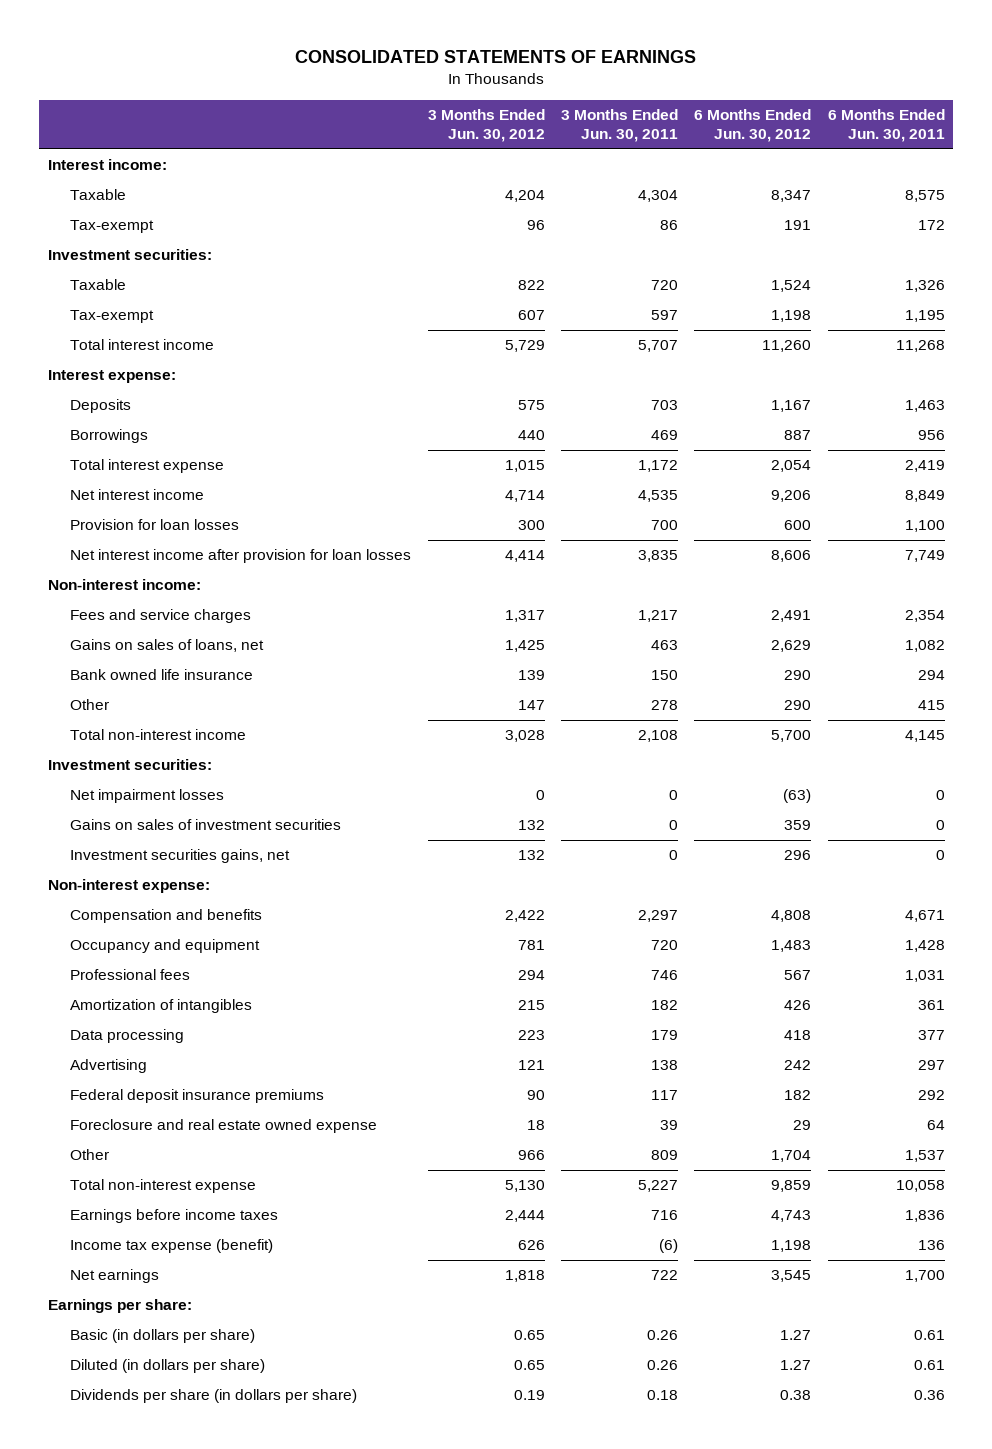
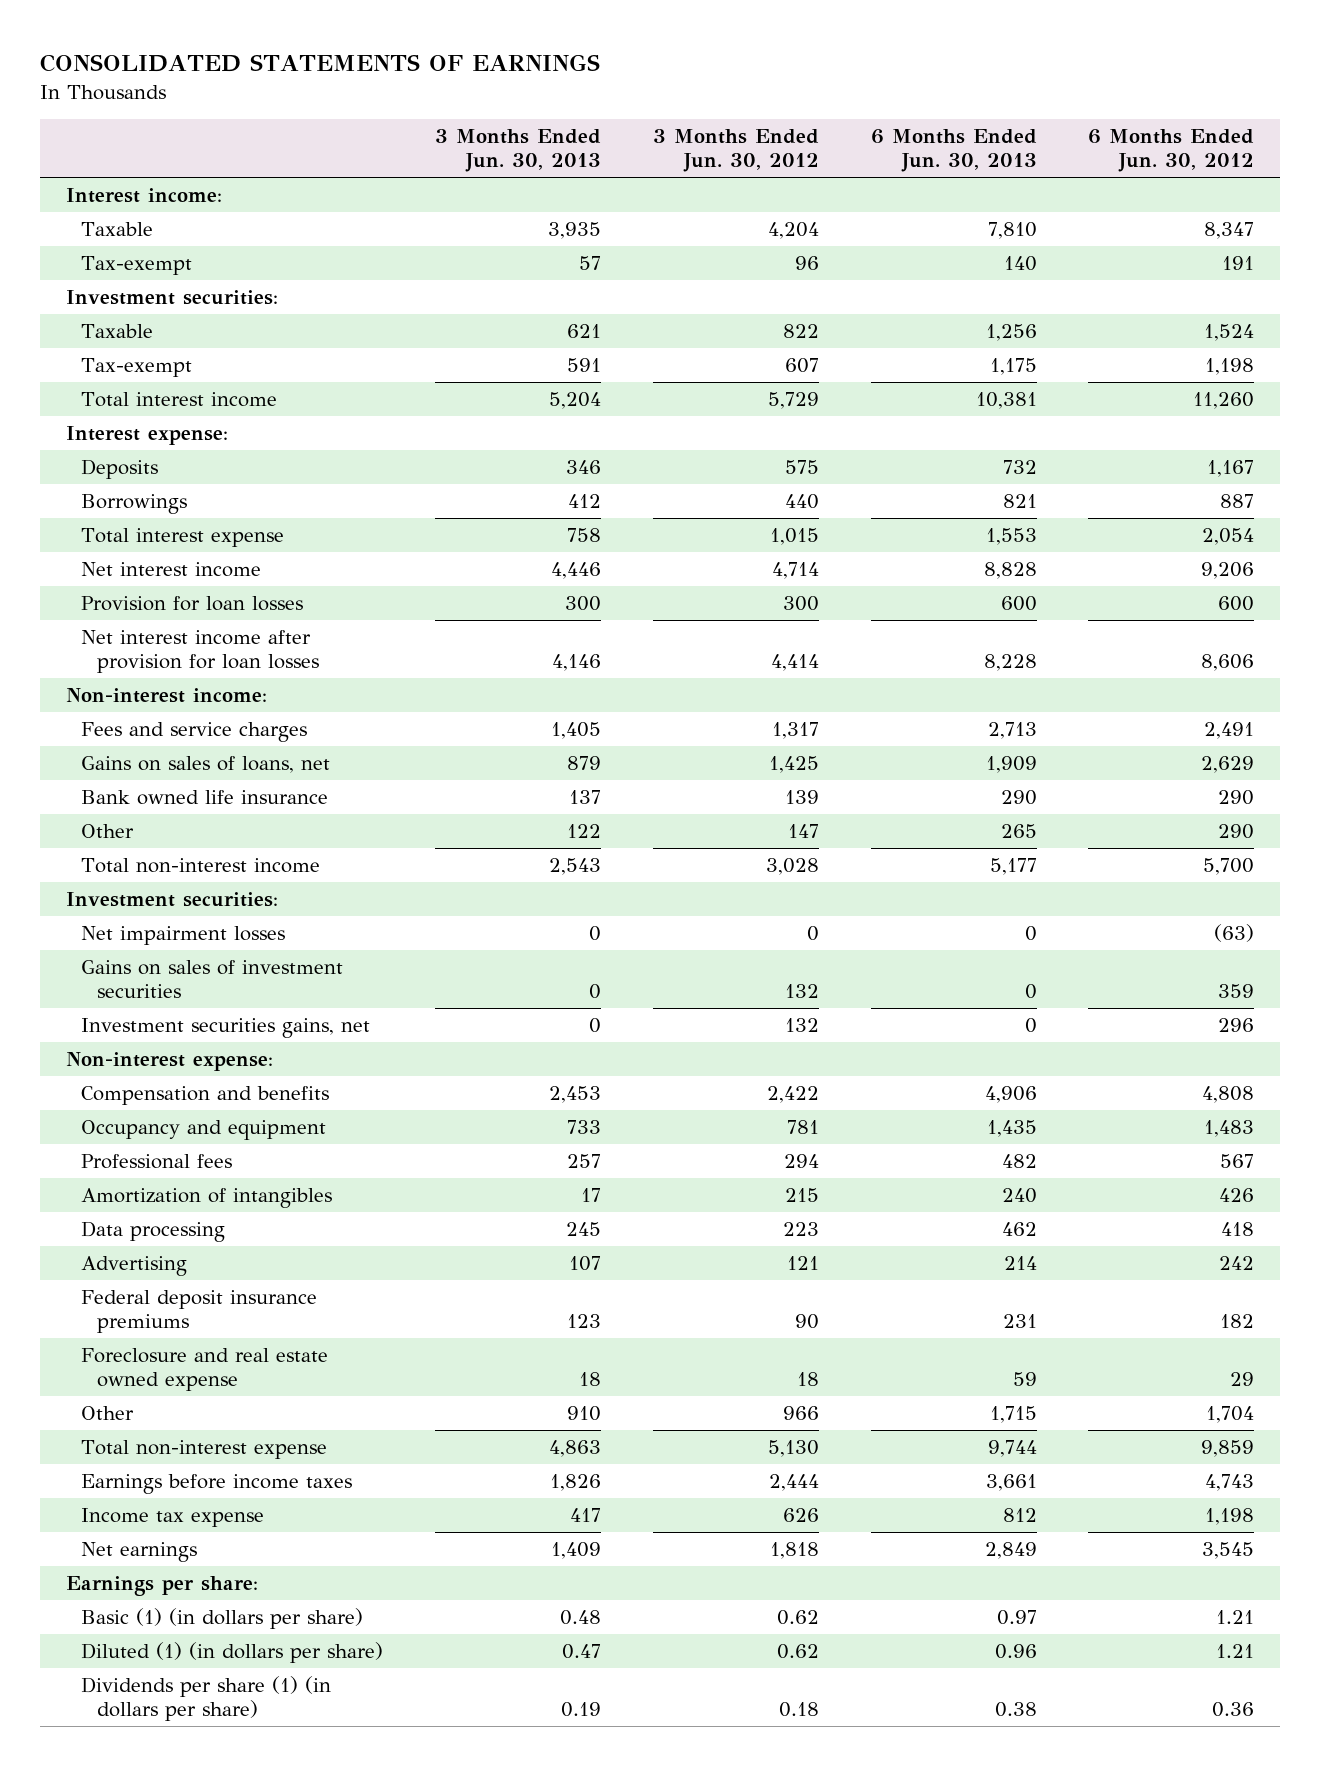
[560,109,678,142] 3 Months Ended Jun. 30, 2011 -> none
[827,109,945,142] 6 Months Ended Jun. 30, 2011 -> none
none -> [435,129,602,173] 3 Months Ended Jun. 30, 2013
none -> [870,129,1037,173] 6 Months Ended Jun. 30, 2013
[70,1239,274,1254] Income tax expense (benefit) -> [81,1507,265,1527] Income tax expense
[70,1329,256,1344] Basic (in dollars per share) -> [81,1607,364,1629] Basic (1) (in dollars per share)
[513,1330,545,1341] 0.65 -> [776,1609,819,1625] 0.62
[780,1330,812,1341] 1.27 -> [1216,1609,1255,1624] 1.21
[70,1359,266,1374] Diluted (in dollars per share) -> [81,1641,384,1663] Diluted (1) (in dollars per share)
[513,1360,545,1371] 0.65 -> [776,1643,819,1659] 0.62
[780,1360,812,1371] 1.27 -> [1216,1643,1255,1658] 1.21
[70,1389,358,1404] Dividends per share (in dollars per share) -> [81,1675,332,1721] Dividends per share (1) (in dollars per share)
[513,1390,545,1401] 0.19 -> [778,1701,819,1717] 0.18
[780,1390,812,1401] 0.38 -> [1212,1701,1255,1717] 0.36

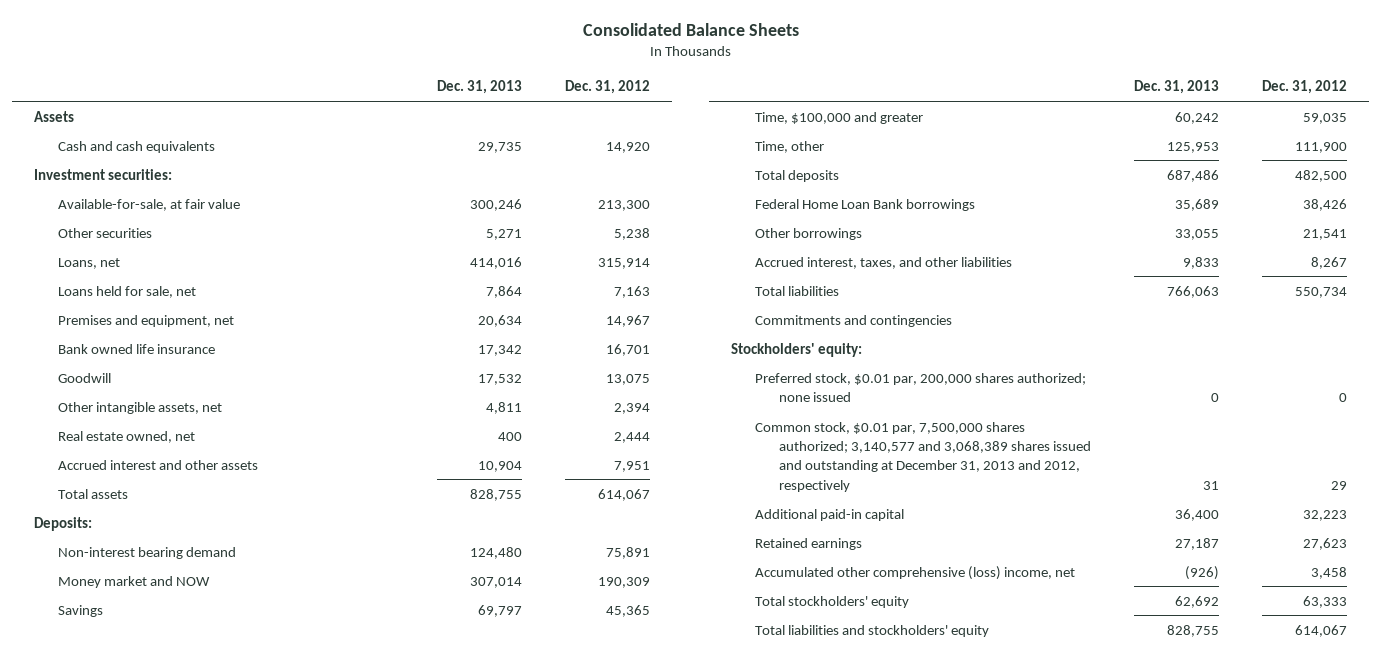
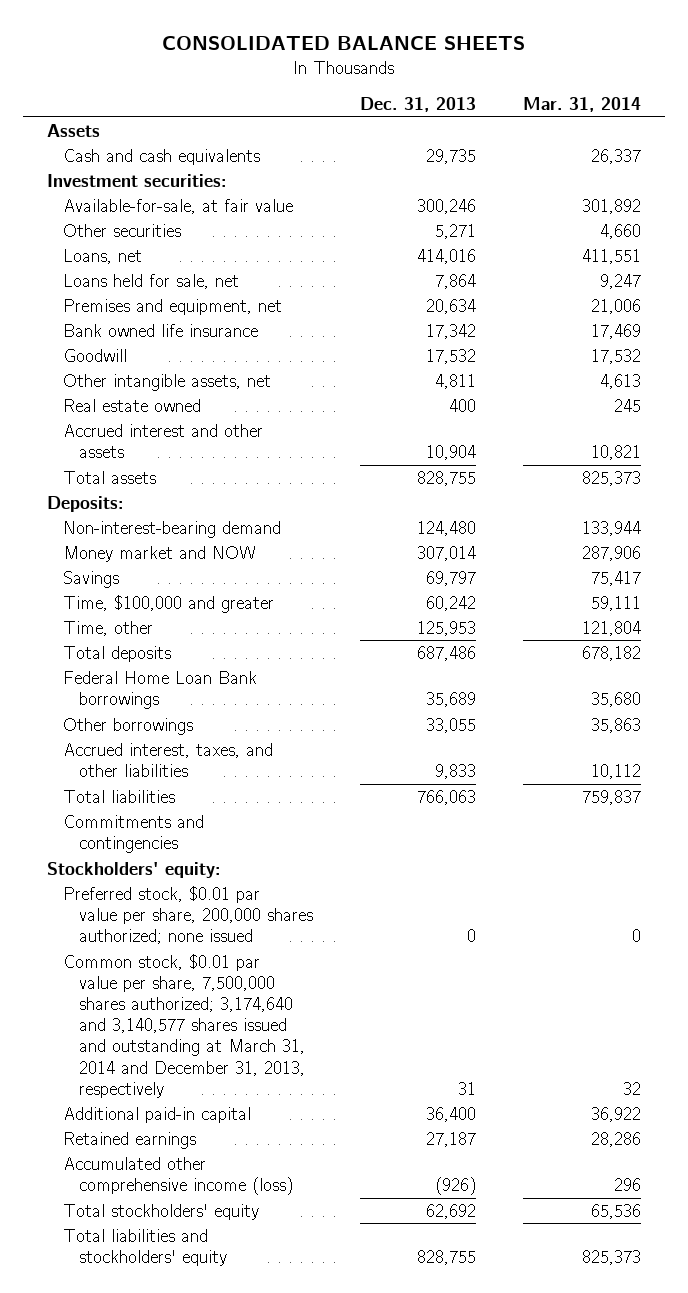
[582,22,799,36] Consolidated Balance Sheets -> [162,36,526,51] CONSOLIDATED BALANCE SHEETS
[564,80,650,95] Dec. 31, 2012 -> none
none -> [523,97,642,113] Mar. 31, 2014
[57,430,195,443] Real estate owned, net -> [62,398,201,412] Real estate owned
[57,546,236,559] Non-interest bearing demand -> [62,520,281,538] Non-interest-bearing demand
[754,372,1086,402] Preferred stock, $0.01 par, 200,000 shares authorized; none issued -> [62,885,314,945] Preferred stock, $0.01 par value per share, 200,000 shares authorized; none issued
[754,421,1091,492] Common stock, $0.01 par, 7,500,000 shares authorized; 3,140,577 and 3,068,389 shares issued and outstanding at December 31, 2013 and 2012, respectively -> [62,953,306,1098] Common stock, $0.01 par value per share, 7,500,000 shares authorized; 3,174,640 and 3,140,577 shares issued and outstanding at March 31, 2014 and December 31, 2013, respectively
[754,565,1075,580] Accumulated other comprehensive (loss) income, net -> [62,1156,294,1195] Accumulated other comprehensive income (loss)

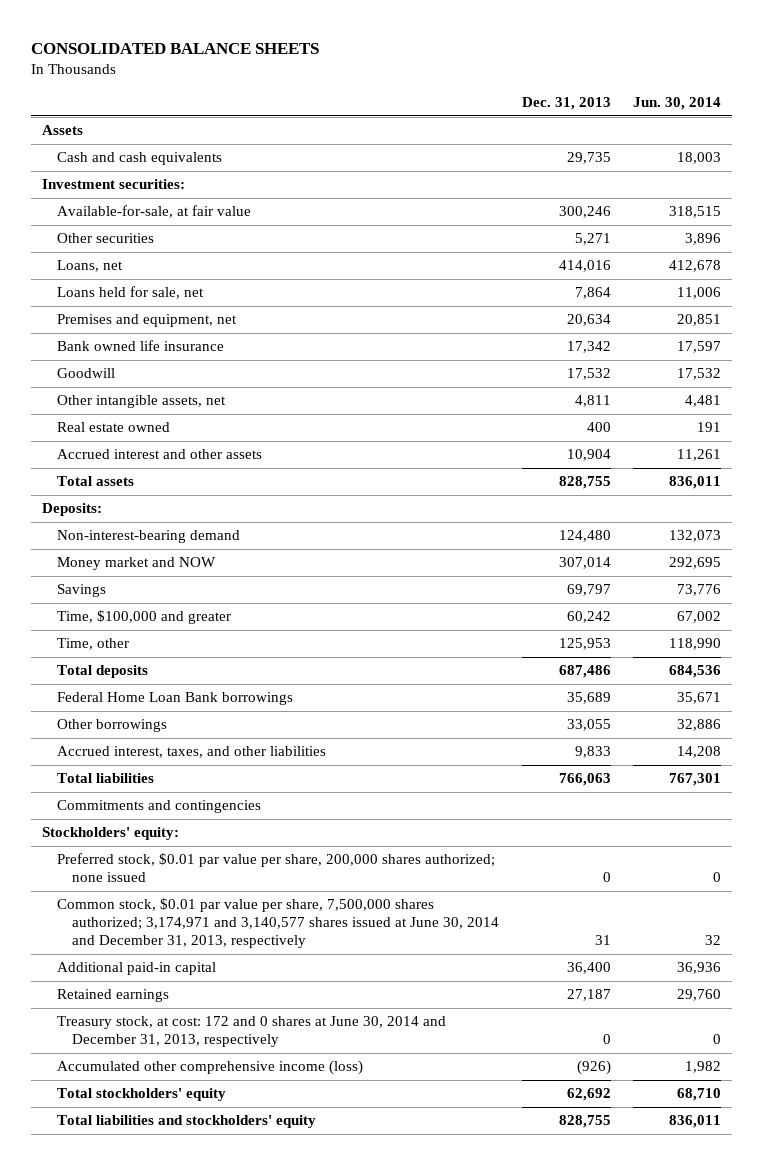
[523,97,642,113] Mar. 31, 2014 -> none
none -> [633,97,722,111] Jun. 30, 2014
[62,953,306,1098] Common stock, $0.01 par value per share, 7,500,000 shares authorized; 3,174,640 and 3,140,577 shares issued and outstanding at March 31, 2014 and December 31, 2013, respectively -> [57,898,500,949] Common stock, $0.01 par value per share, 7,500,000 shares authorized; 3,174,971 and 3,140,577 shares issued at June 30, 2014 and December 31, 2013, respectively
none -> [57,1016,447,1048] Treasury stock, at cost: 172 and 0 shares at June 30, 2014 and December 31, 2013, respectively

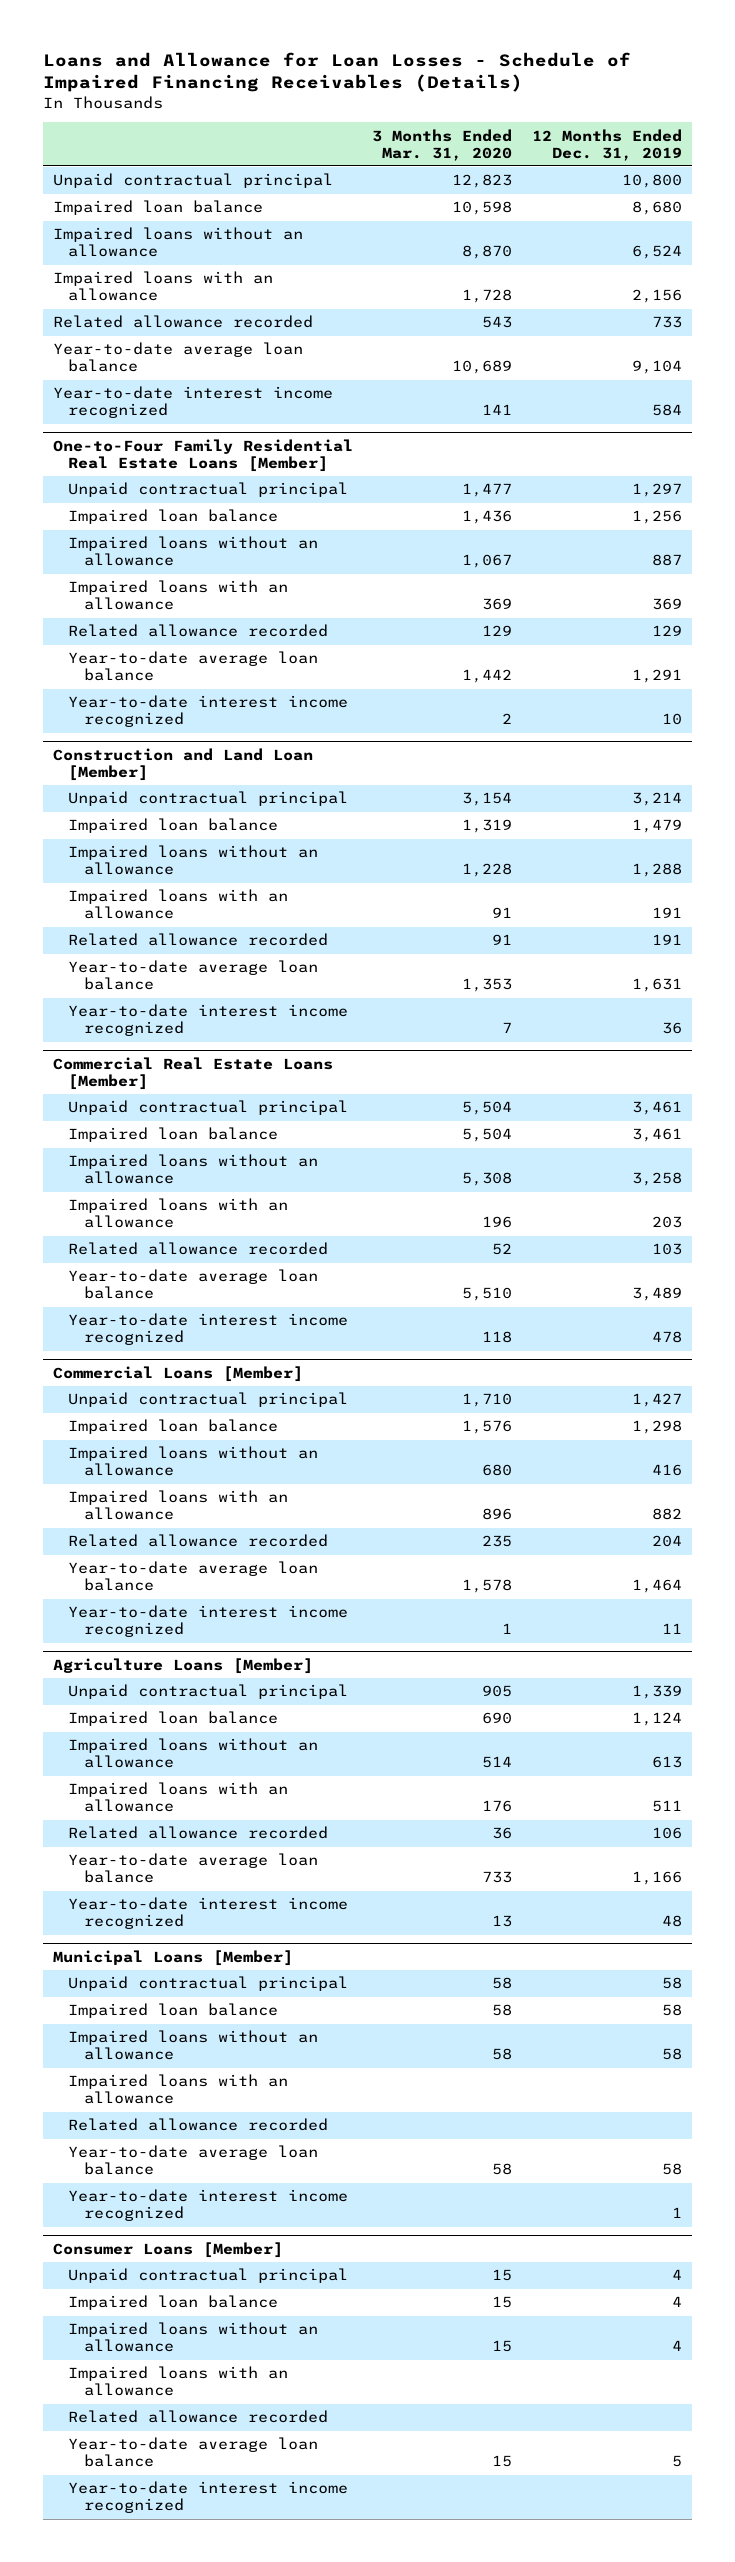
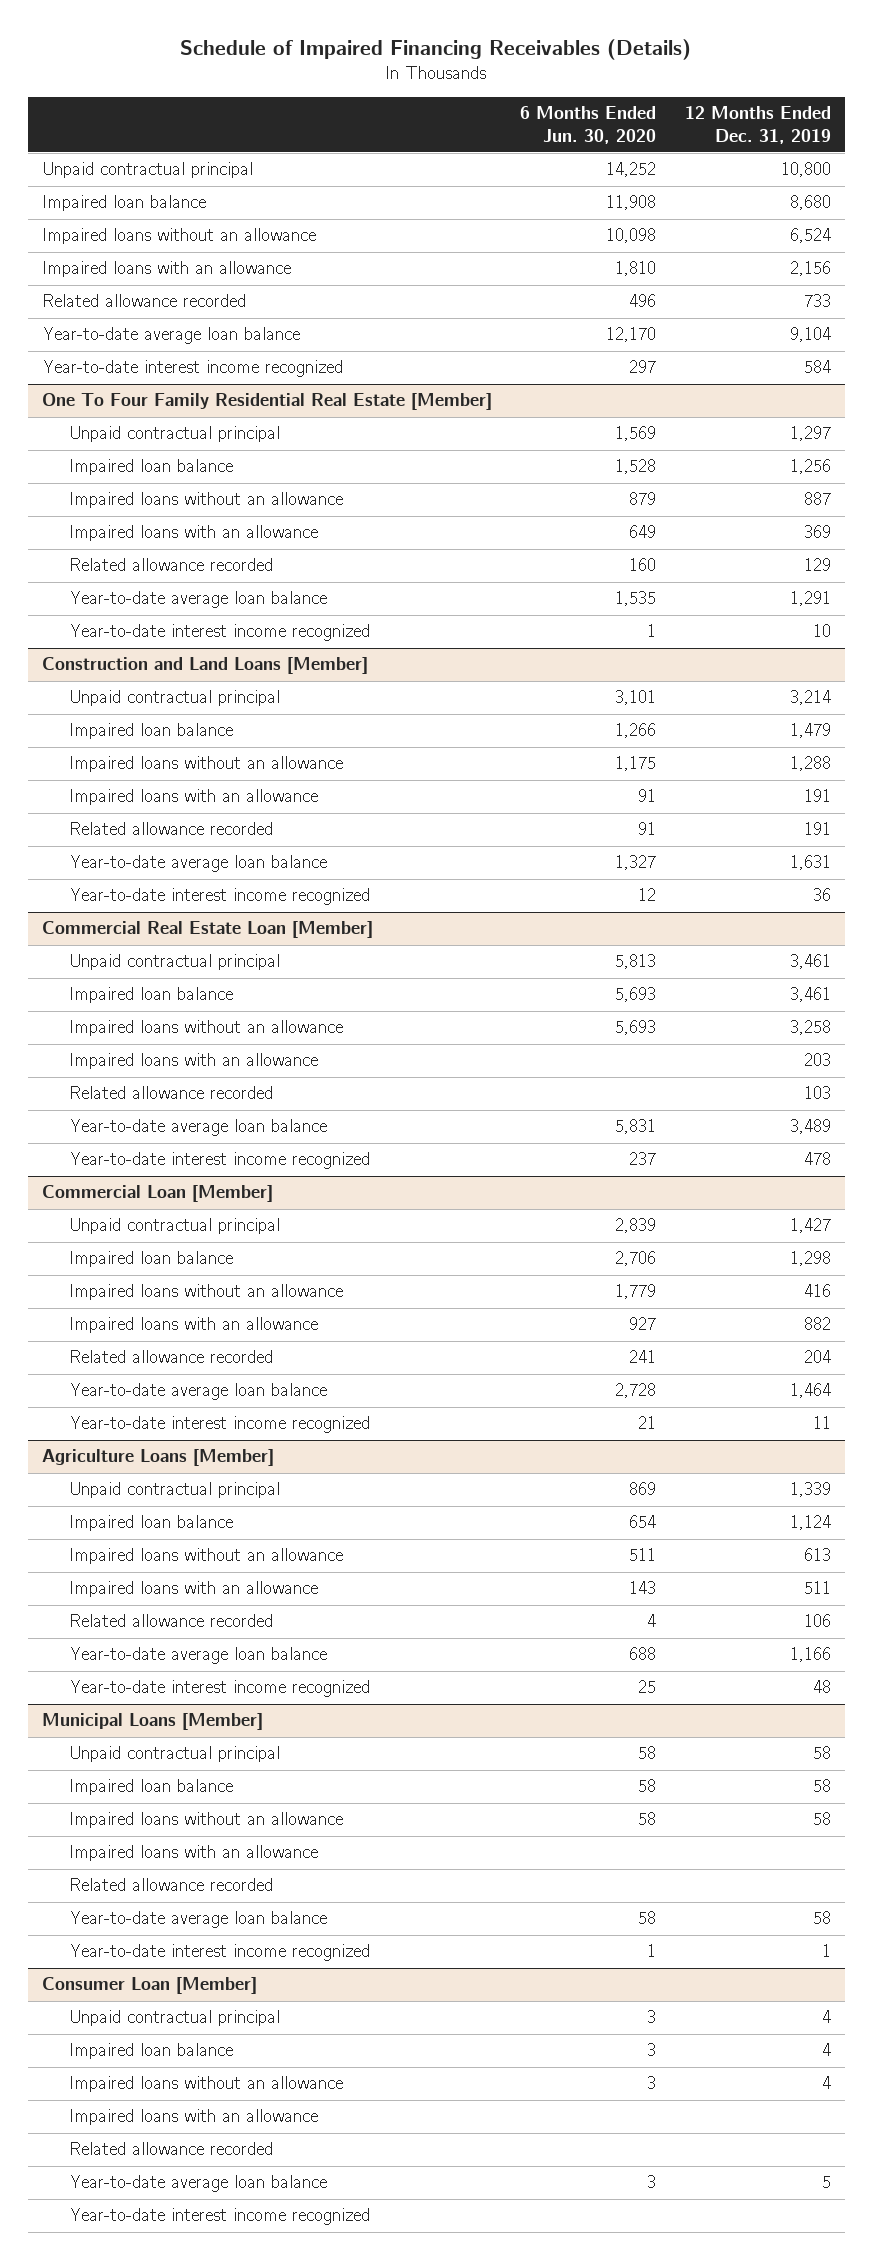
[43,51,632,93] Loans and Allowance for Loan Losses - Schedule of Impaired Financing Receivables (Details) -> [180,39,692,61] Schedule of Impaired Financing Receivables (Details)
[372,128,513,161] 3 Months Ended Mar. 31, 2020 -> none
none -> [520,106,657,144] 6 Months Ended Jun. 30, 2020
[52,438,353,472] One-to-Four Family Residential Real Estate Loans [Member] -> [42,393,493,411] One To Four Family Residential Real Estate [Member]
[52,747,313,781] Construction and Land Loan [Member] -> [42,657,369,675] Construction and Land Loans [Member]
[52,1056,333,1090] Commercial Real Estate Loans [Member] -> [42,921,374,939] Commercial Real Estate Loan [Member]
[52,1365,303,1382] Commercial Loans [Member] -> [42,1185,274,1203] Commercial Loan [Member]
[52,2241,283,2258] Consumer Loans [Member] -> [42,1977,258,1995] Consumer Loan [Member]

